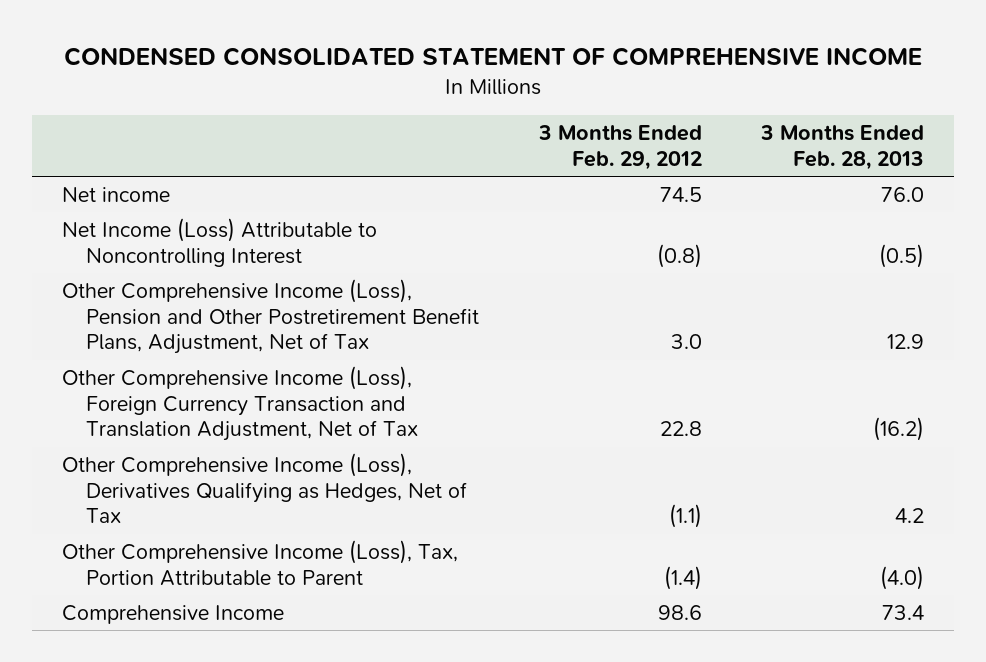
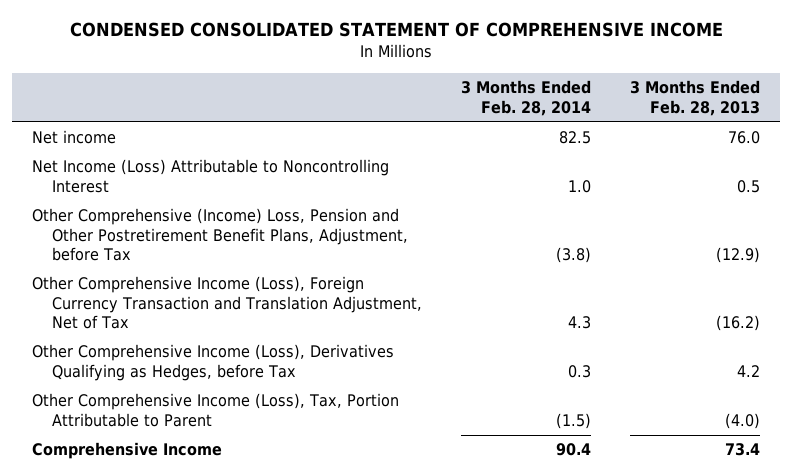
[537,125,702,170] 3 Months Ended Feb. 29, 2012 -> none
none -> [460,80,591,116] 3 Months Ended Feb. 28, 2014
[879,243,925,268] (0.5) -> [737,179,761,193] 0.5
[61,279,479,355] Other Comprehensive Income (Loss), Pension and Other Postretirement Benefit Plans, Adjustment, Net of Tax -> [32,208,408,262] Other Comprehensive (Income) Loss, Pension and Other Postretirement Benefit Plans, Adjustment, before Tax
[887,334,925,350] 12.9 -> [716,247,761,264] (12.9)
[61,453,467,524] Other Comprehensive Income (Loss), Derivatives Qualifying as Hedges, Net of Tax -> [32,344,395,381] Other Comprehensive Income (Loss), Derivatives Qualifying as Hedges, before Tax

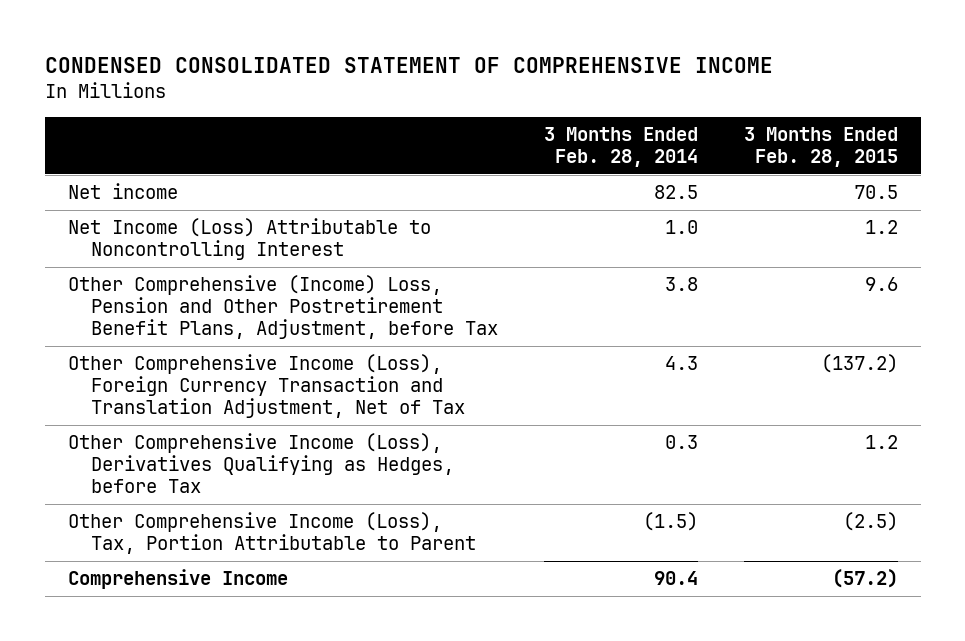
[630,80,761,116] 3 Months Ended Feb. 28, 2013 -> none
none -> [743,127,898,167] 3 Months Ended Feb. 28, 2015
[555,247,591,264] (3.8) -> [664,277,698,292] 3.8

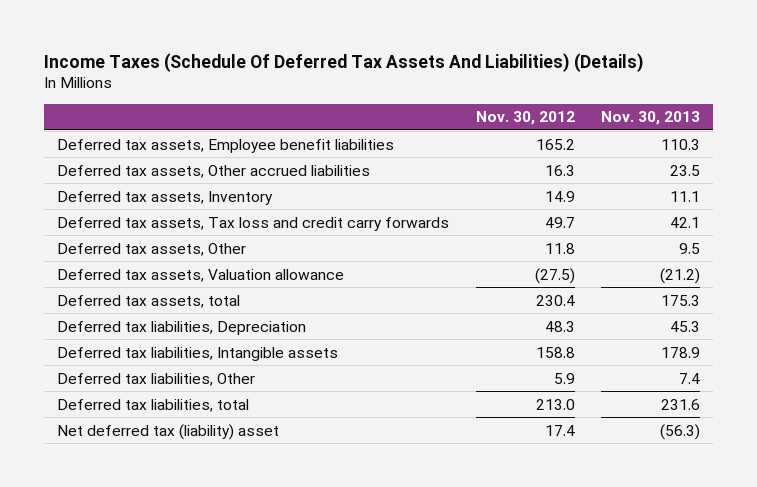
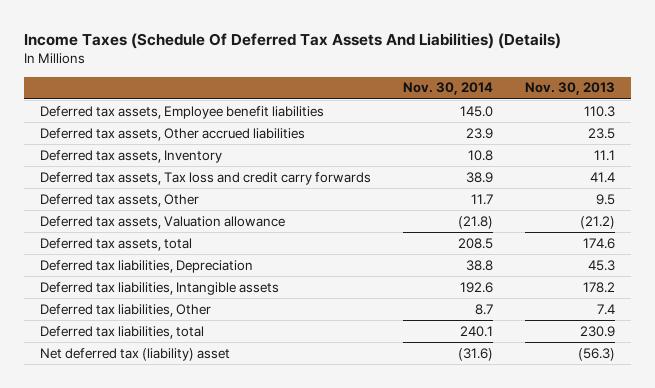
[475,111,575,126] Nov. 30, 2012 -> none
none -> [403,82,494,96] Nov. 30, 2014
[670,216,701,228] 42.1 -> [589,171,615,183] 41.4
[661,294,701,306] 175.3 -> [582,237,615,249] 174.6
[661,346,701,358] 178.9 -> [582,281,615,293] 178.2
[661,398,701,410] 231.6 -> [579,325,615,337] 230.9

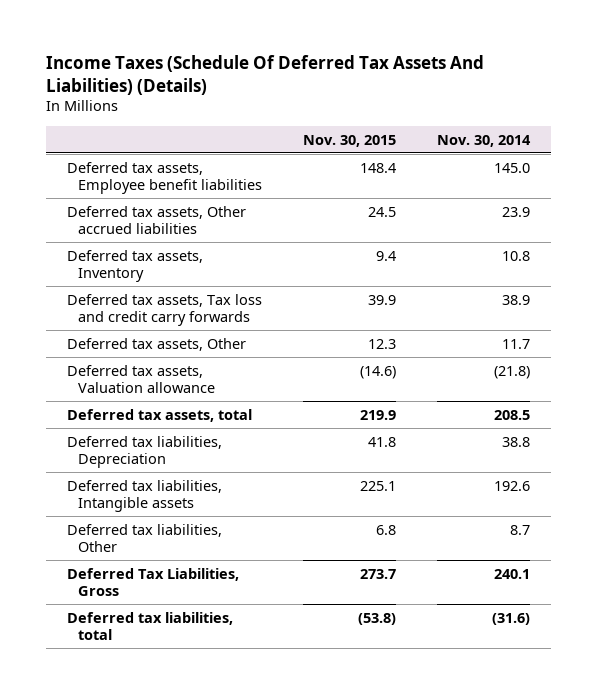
[524,82,615,96] Nov. 30, 2013 -> none
none -> [303,134,397,147] Nov. 30, 2015
[40,347,231,361] Net deferred tax (liability) asset -> none
none -> [66,567,239,597] Deferred Tax Liabilities, Gross
[460,325,494,337] 240.1 -> [492,612,531,625] (31.6)

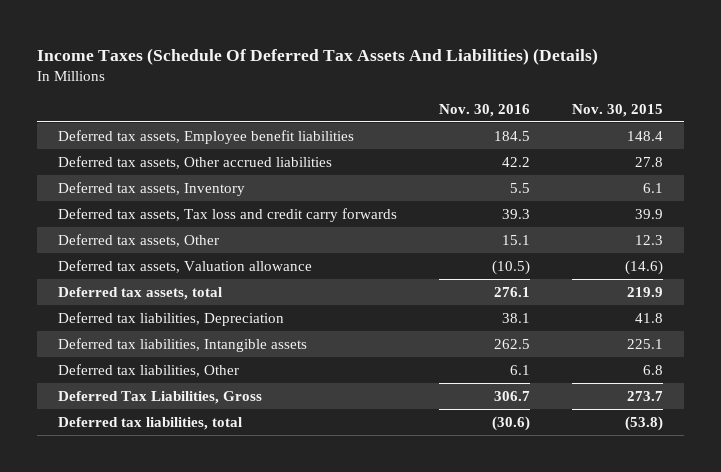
[437,134,532,147] Nov. 30, 2014 -> none
none -> [438,103,530,117] Nov. 30, 2016
[368,206,397,217] 24.5 -> [634,156,663,167] 27.8
[376,250,397,261] 9.4 -> [642,182,663,193] 6.1

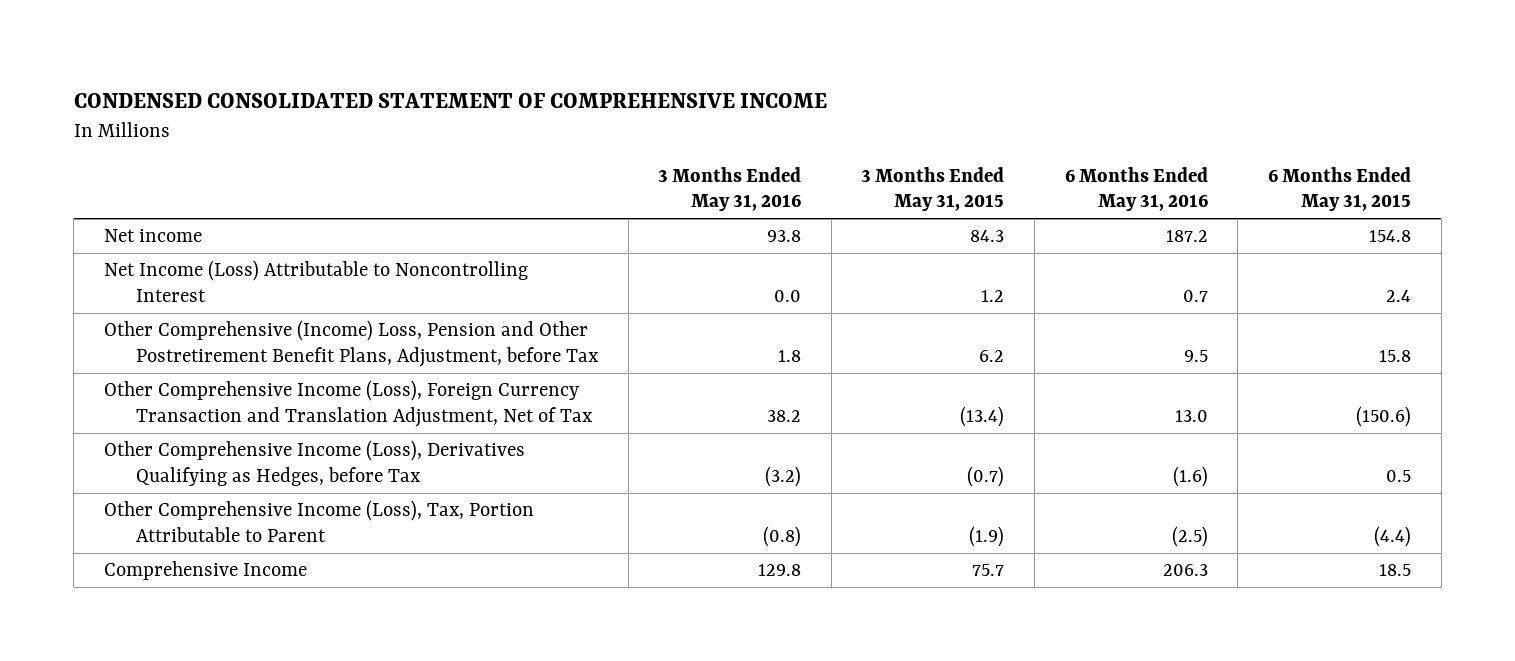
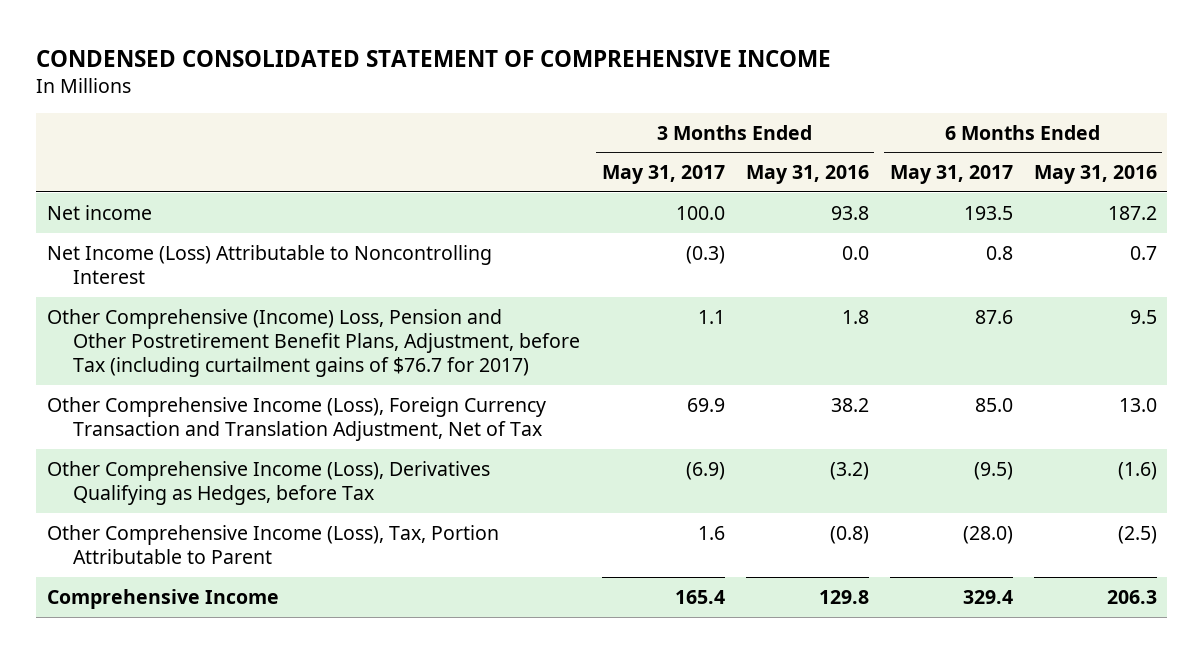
[861,167,1005,212] 3 Months Ended May 31, 2015 -> none
[1268,167,1412,212] 6 Months Ended May 31, 2015 -> none
none -> [601,165,725,185] May 31, 2017
none -> [889,165,1013,185] May 31, 2017
[103,320,598,367] Other Comprehensive (Income) Loss, Pension and Other Postretirement Benefit Plans, Adjustment, before Tax -> [46,308,581,378] Other Comprehensive (Income) Loss, Pension and Other Postretirement Benefit Plans, Adjustment, before Tax (including curtailment gains of $76.7 for 2017)

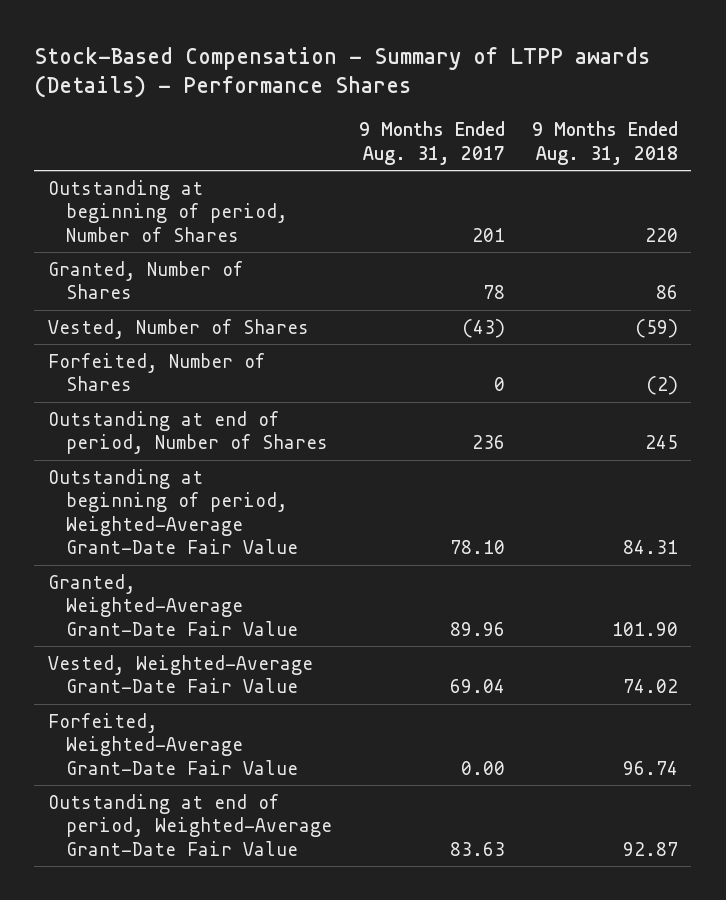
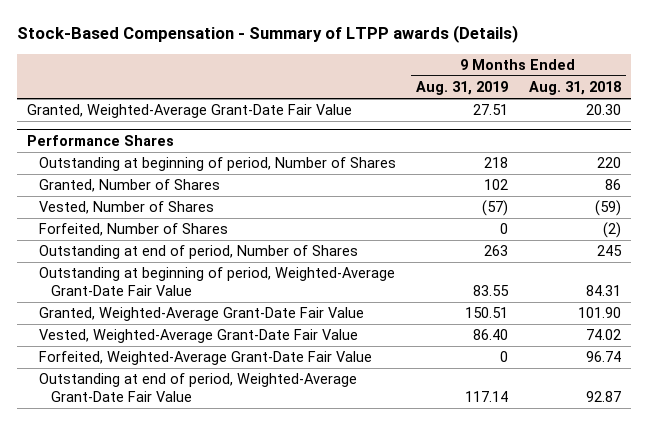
[34,46,651,99] Stock-Based Compensation - Summary of LTPP awards (Details) - Performance Shares -> [16,25,518,44] Stock-Based Compensation - Summary of LTPP awards (Details)
[359,121,506,165] 9 Months Ended Aug. 31, 2017 -> none
none -> [416,81,509,96] Aug. 31, 2019
none -> [27,104,353,119] Granted, Weighted-Average Grant-Date Fair Value
none -> [27,134,175,146] Performance Shares

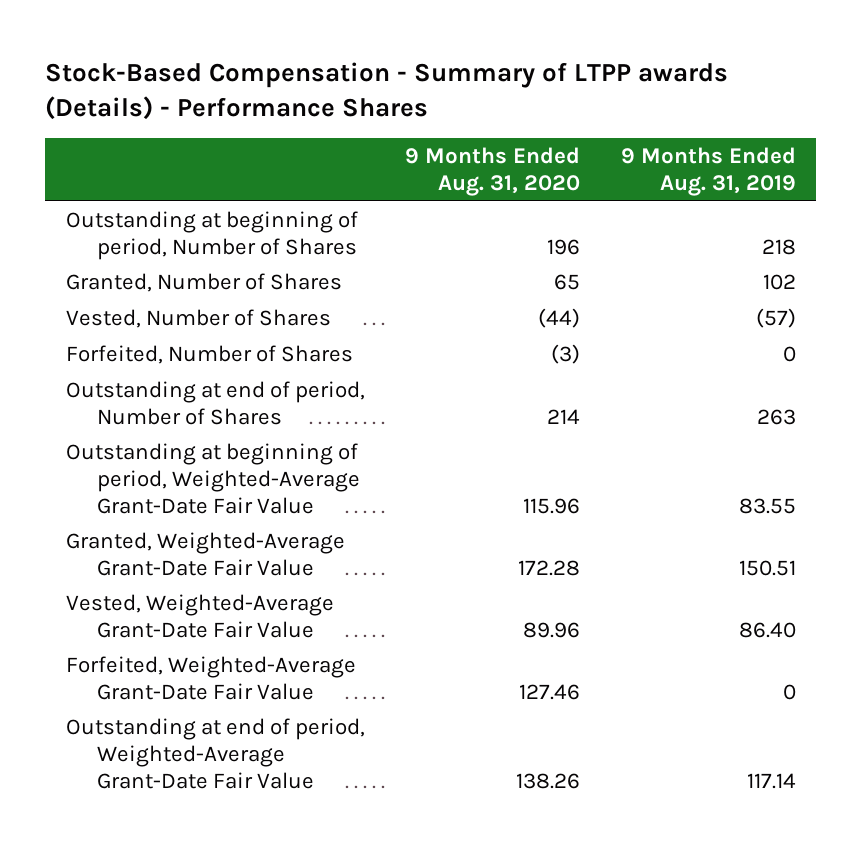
[16,25,518,44] Stock-Based Compensation - Summary of LTPP awards (Details) -> [45,61,729,120] Stock-Based Compensation - Summary of LTPP awards (Details) - Performance Shares
[528,81,621,96] Aug. 31, 2018 -> none
none -> [405,147,581,197] 9 Months Ended Aug. 31, 2020
[27,104,353,119] Granted, Weighted-Average Grant-Date Fair Value -> none
[27,134,175,146] Performance Shares -> none

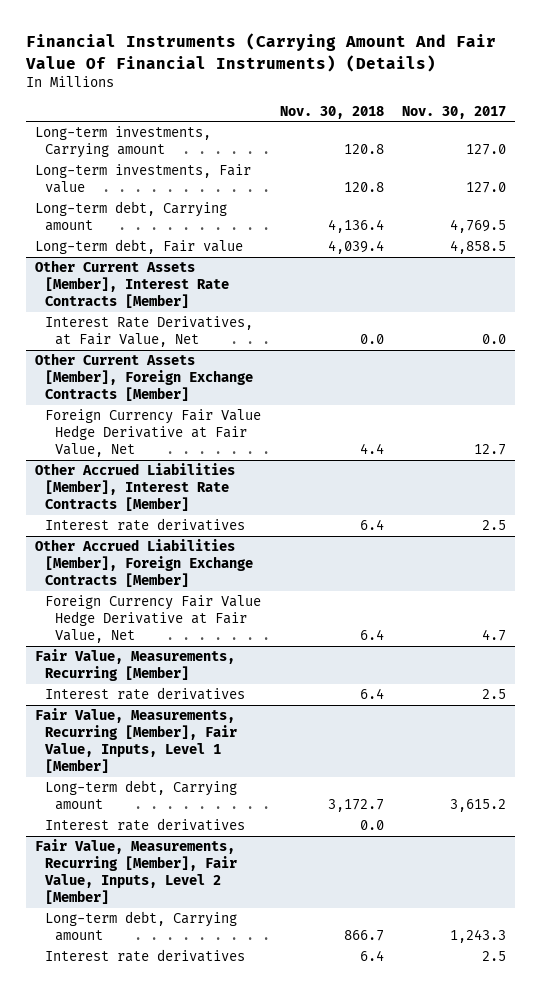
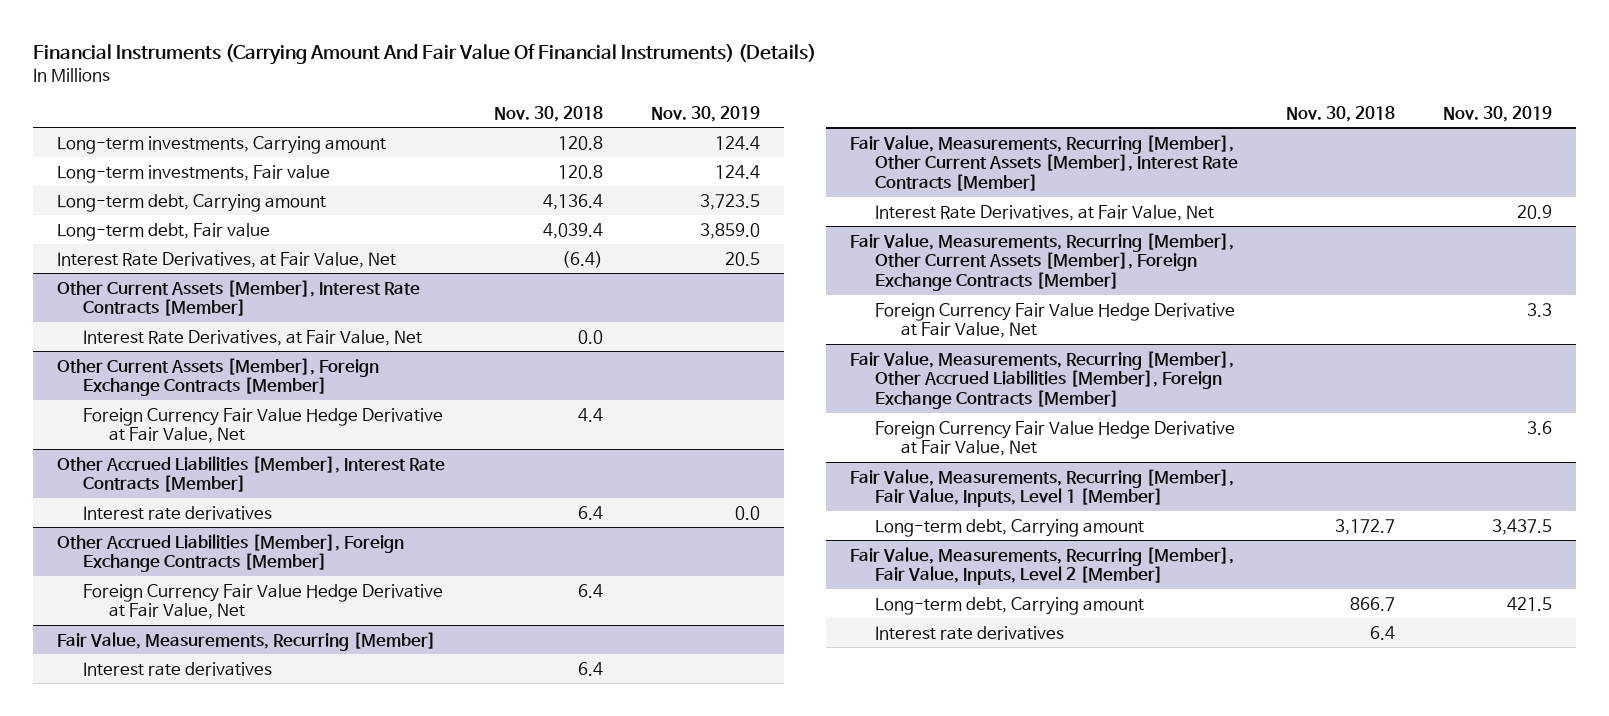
[402,105,507,119] Nov. 30, 2017 -> none
none -> [650,105,760,122] Nov. 30, 2019
none -> [56,251,396,268] Interest Rate Derivatives, at Fair Value, Net
none -> [849,134,1239,192] Fair Value, Measurements, Recurring [Member], Other Current Assets [Member], Interest Rate Contracts [Member]
none -> [875,204,1215,221] Interest Rate Derivatives, at Fair Value, Net
none -> [849,232,1234,292] Fair Value, Measurements, Recurring [Member], Other Current Assets [Member], Foreign Exchange Contracts [Member]
none -> [875,302,1236,339] Foreign Currency Fair Value Hedge Derivative at Fair Value, Net
none -> [849,350,1234,410] Fair Value, Measurements, Recurring [Member], Other Accrued Liabilities [Member], Foreign Exchange Contracts [Member]
none -> [875,420,1236,457] Foreign Currency Fair Value Hedge Derivative at Fair Value, Net
[45,818,246,832] Interest rate derivatives -> none

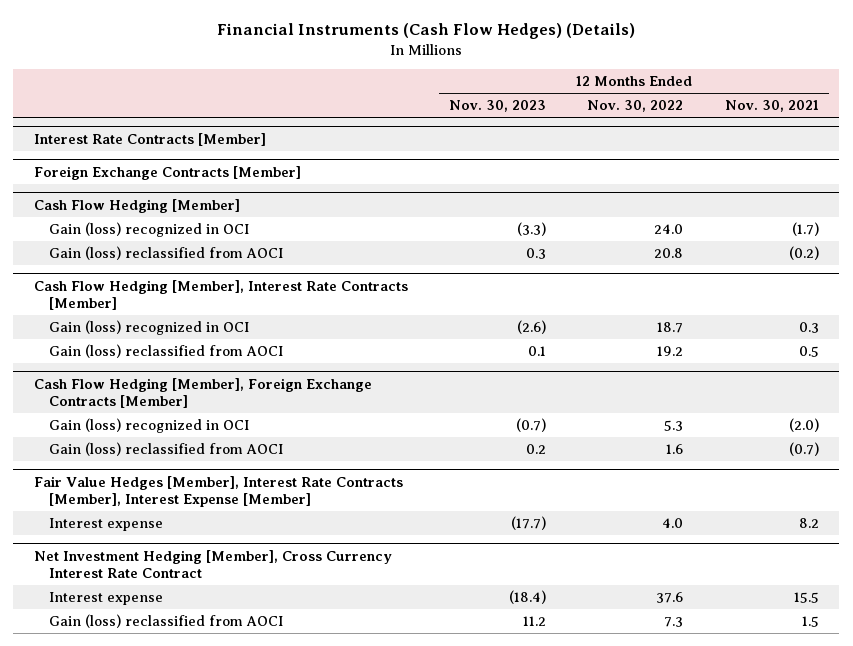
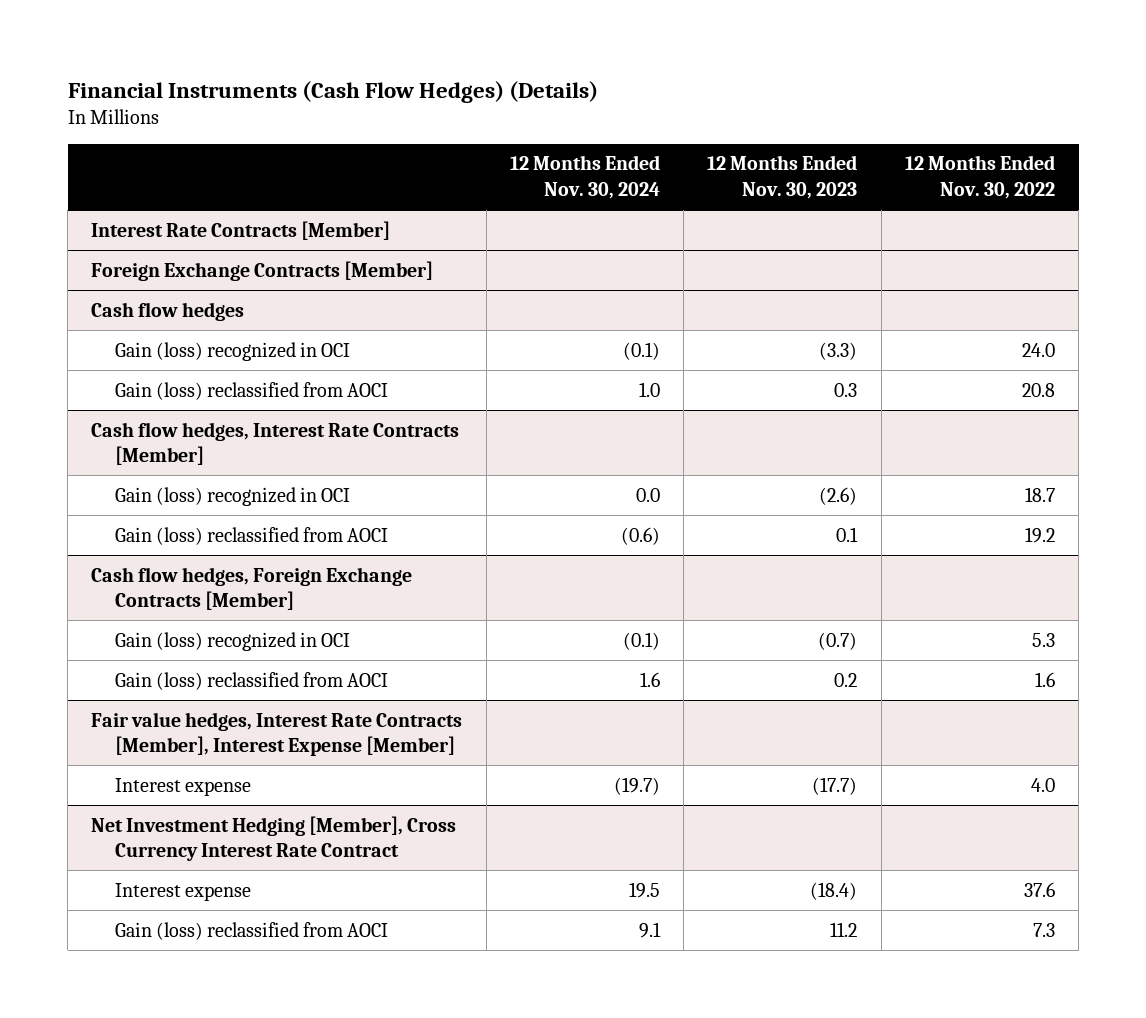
[724,100,819,113] Nov. 30, 2021 -> none
none -> [509,155,660,199] 12 Months Ended Nov. 30, 2024
[33,198,240,213] Cash Flow Hedging [Member] -> [91,301,245,321] Cash flow hedges
[33,279,408,311] Cash Flow Hedging [Member], Interest Rate Contracts [Member] -> [91,421,460,465] Cash flow hedges, Interest Rate Contracts [Member]
[33,377,372,409] Cash Flow Hedging [Member], Foreign Exchange Contracts [Member] -> [91,566,413,610] Cash flow hedges, Foreign Exchange Contracts [Member]
[33,475,403,508] Fair Value Hedges [Member], Interest Rate Contracts [Member], Interest Expense [Member] -> [91,711,463,756] Fair value hedges, Interest Rate Contracts [Member], Interest Expense [Member]

